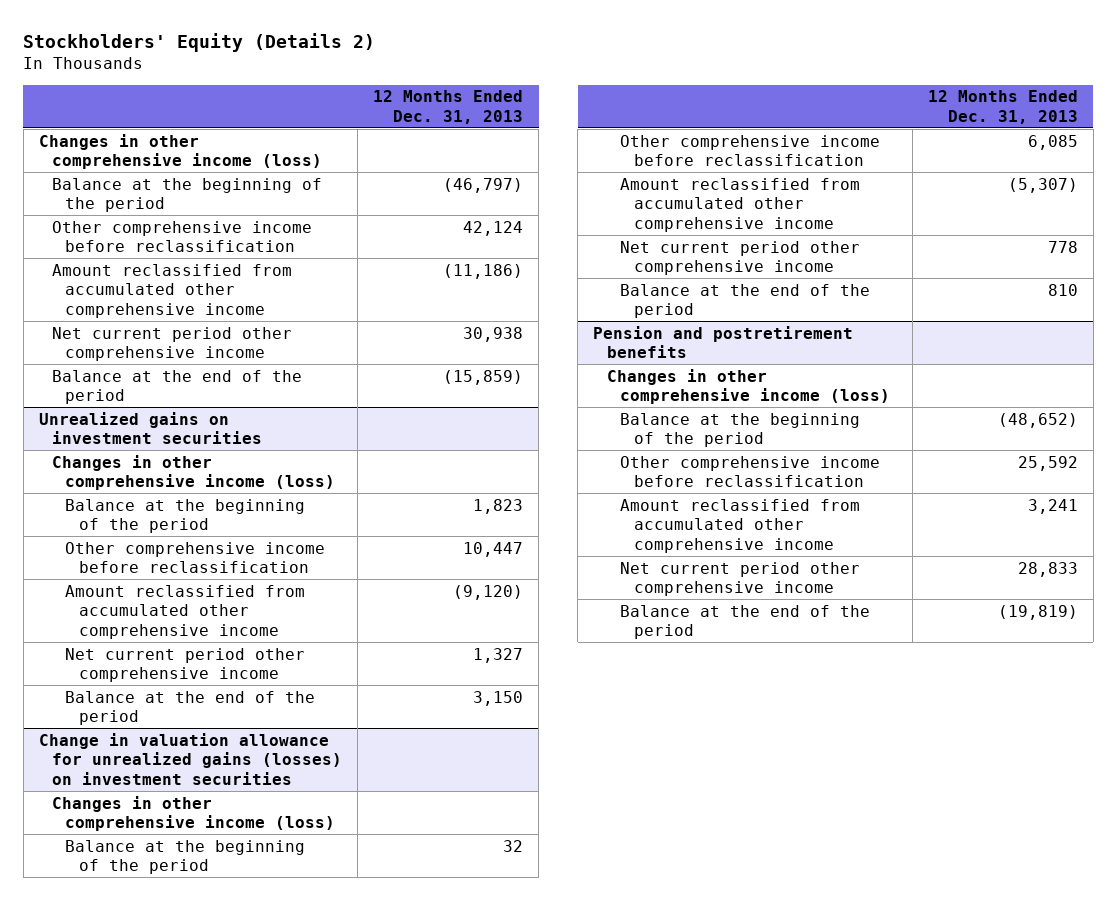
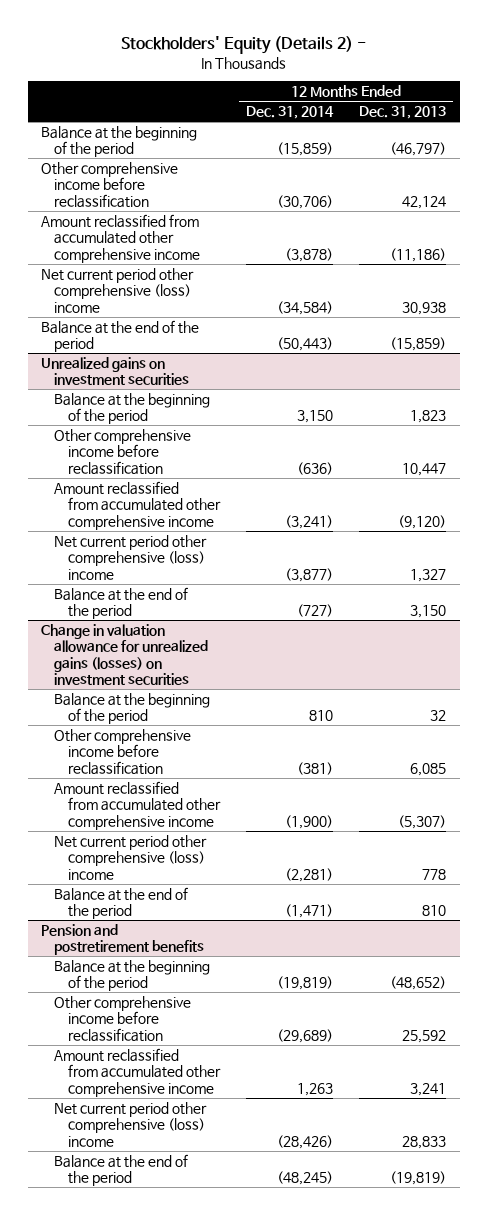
[23,32,376,52] Stockholders' Equity (Details 2) -> [120,35,366,54] Stockholders' Equity (Details 2) -
none -> [246,106,335,120] Dec. 31, 2014
[38,133,322,170] Changes in other comprehensive income (loss) -> none
[51,326,292,362] Net current period other comprehensive income -> [40,267,194,313] Net current period other comprehensive (loss) income
[51,454,336,491] Changes in other comprehensive income (loss) -> none
[65,647,306,683] Net current period other comprehensive income -> [54,534,208,580] Net current period other comprehensive (loss) income
[51,795,336,832] Changes in other comprehensive income (loss) -> none
[620,240,861,276] Net current period other comprehensive income -> [54,834,208,880] Net current period other comprehensive (loss) income
[606,368,891,405] Changes in other comprehensive income (loss) -> none
[620,561,861,597] Net current period other comprehensive income -> [54,1101,208,1147] Net current period other comprehensive (loss) income

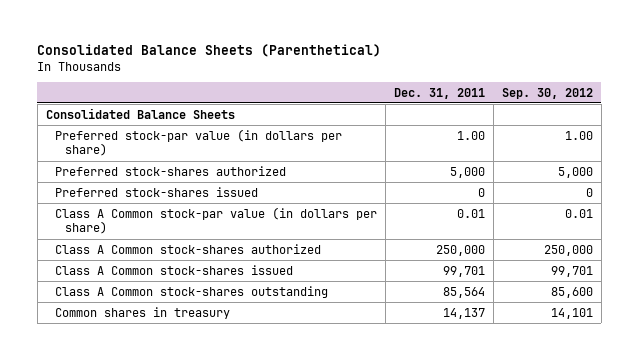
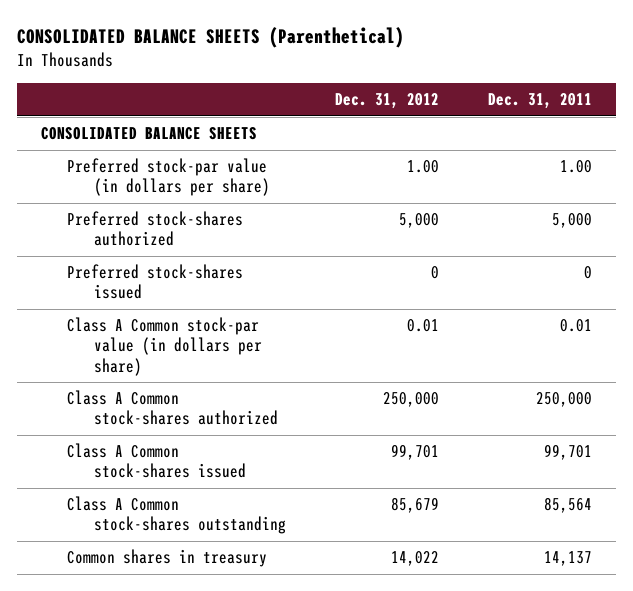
[37,44,382,58] Consolidated Balance Sheets (Parenthetical) -> [16,27,404,49] CONSOLIDATED BALANCE SHEETS (Parenthetical)
[501,87,593,99] Sep. 30, 2012 -> none
none -> [334,93,439,110] Dec. 31, 2012
[45,107,235,119] Consolidated Balance Sheets -> [41,127,258,141] CONSOLIDATED BALANCE SHEETS

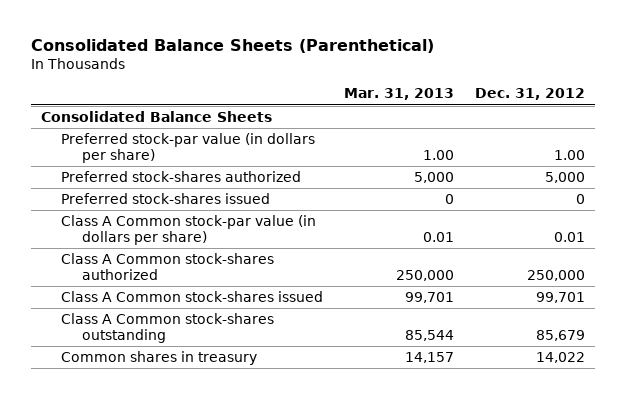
[16,27,404,49] CONSOLIDATED BALANCE SHEETS (Parenthetical) -> [30,39,434,54] Consolidated Balance Sheets (Parenthetical)
[487,93,592,110] Dec. 31, 2011 -> none
none -> [343,88,454,101] Mar. 31, 2013
[41,127,258,141] CONSOLIDATED BALANCE SHEETS -> [40,110,272,122] Consolidated Balance Sheets

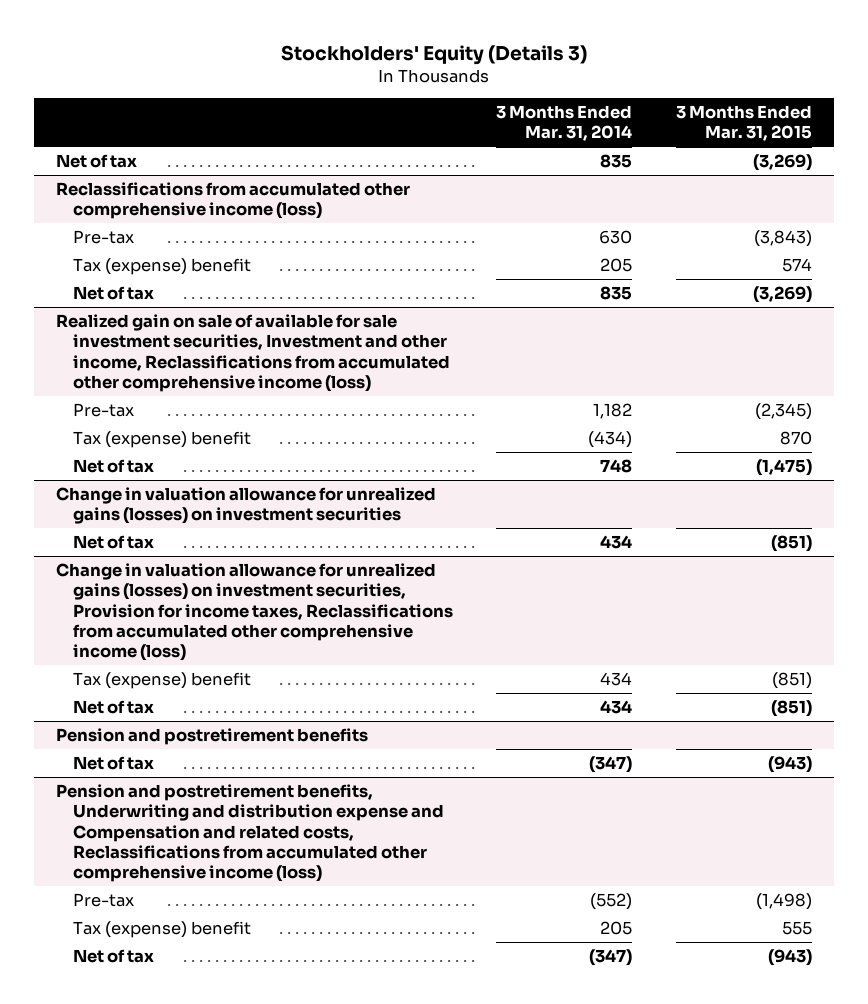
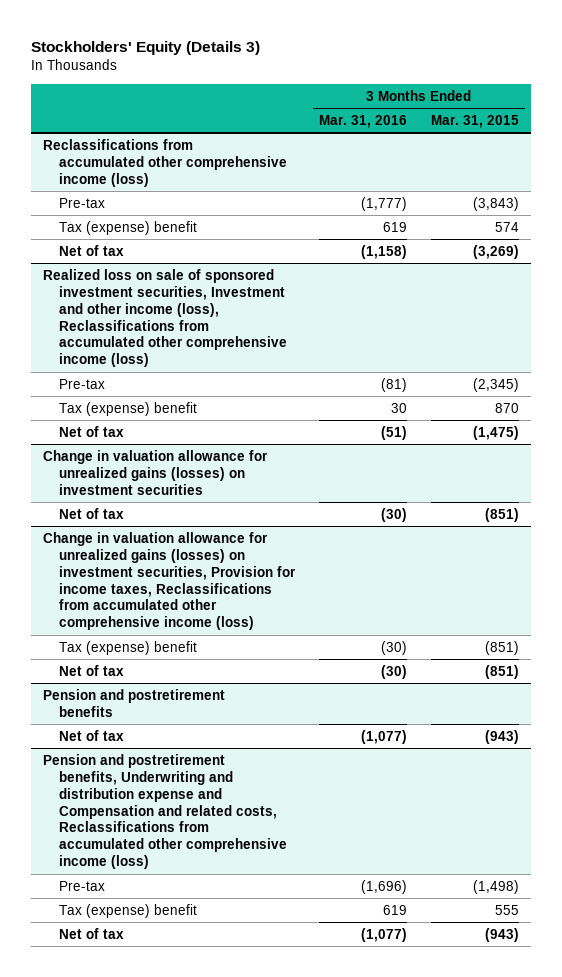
[496,105,633,142] 3 Months Ended Mar. 31, 2014 -> none
none -> [318,114,407,128] Mar. 31, 2016
[55,153,137,168] Net of tax -> none
[55,313,450,392] Realized gain on sale of available for sale investment securities, Investment and other income, Reclassifications from accumulated other comprehensive income (loss) -> [42,268,287,368] Realized loss on sale of sponsored investment securities, Investment and other income (loss), Reclassifications from accumulated other comprehensive income (loss)

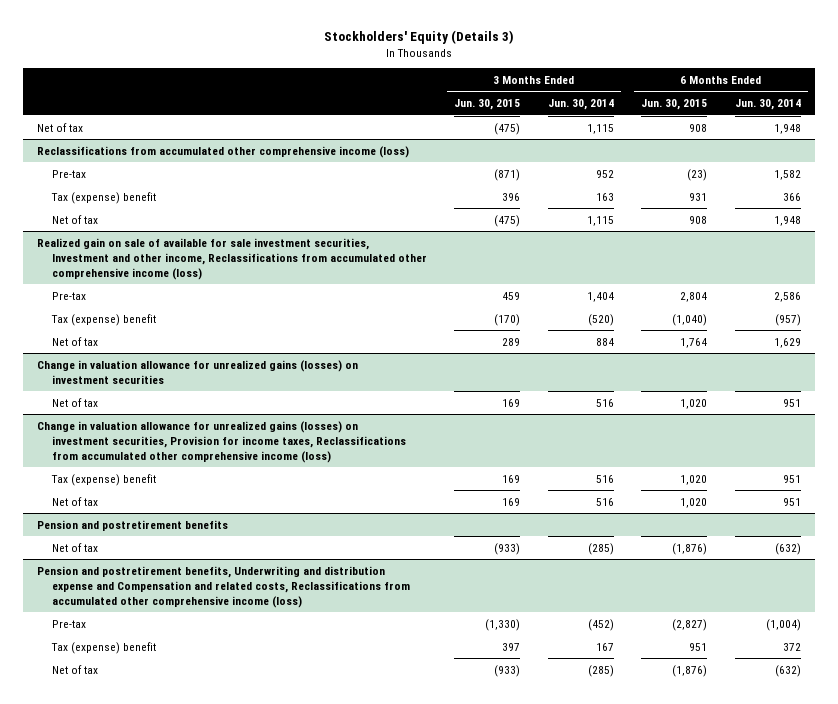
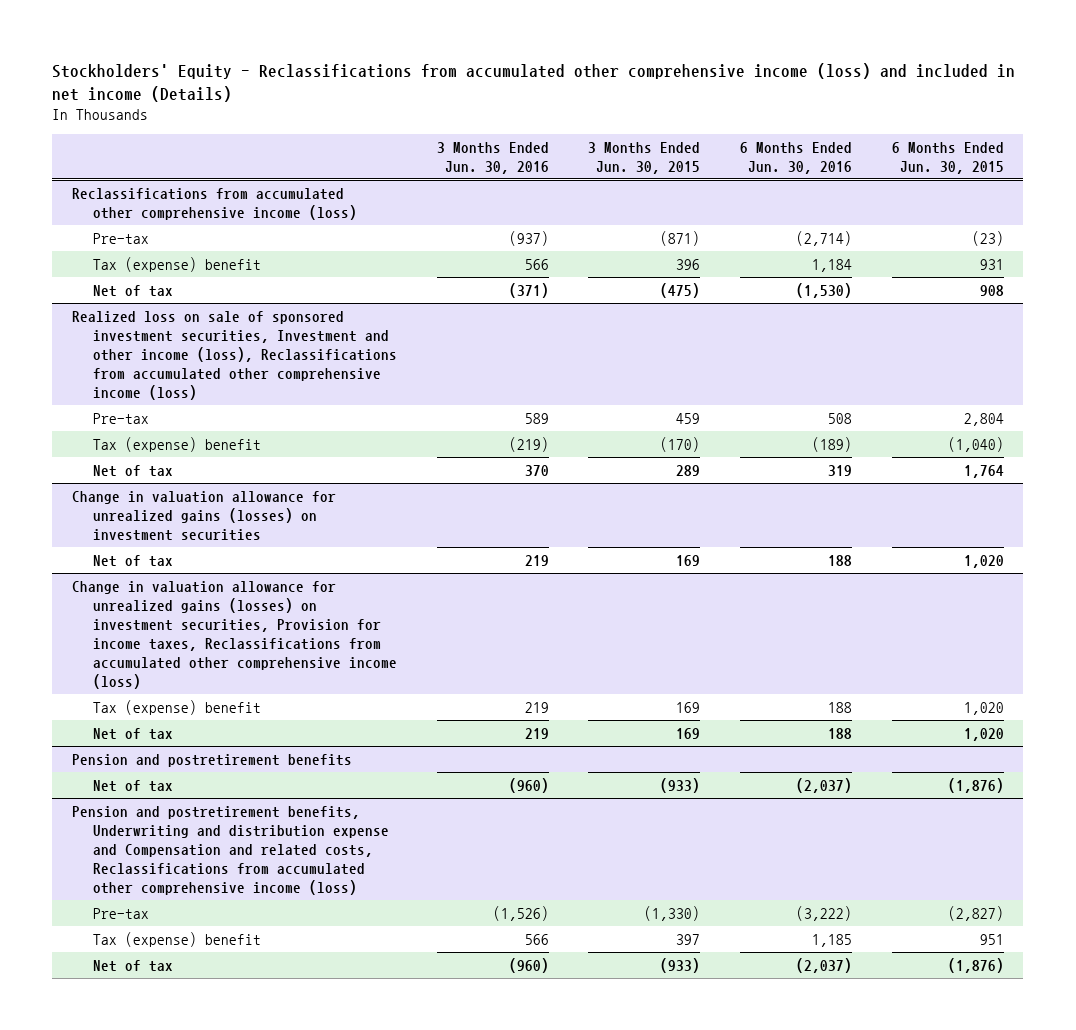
[323,30,514,45] Stockholders' Equity (Details 3) -> [52,62,1016,102] Stockholders' Equity - Reclassifications from accumulated other comprehensive income (loss) and included in net income (Details)
[547,99,614,111] Jun. 30, 2014 -> none
[734,99,801,111] Jun. 30, 2014 -> none
none -> [436,141,549,174] 3 Months Ended Jun. 30, 2016
none -> [739,141,852,174] 6 Months Ended Jun. 30, 2016
[36,122,83,132] Net of tax -> none
[36,237,427,280] Realized gain on sale of available for sale investment securities, Investment and other income, Reclassifications from accumulated other comprehensive income (loss) -> [72,310,398,401] Realized loss on sale of sponsored investment securities, Investment and other income (loss), Reclassifications from accumulated other comprehensive income (loss)

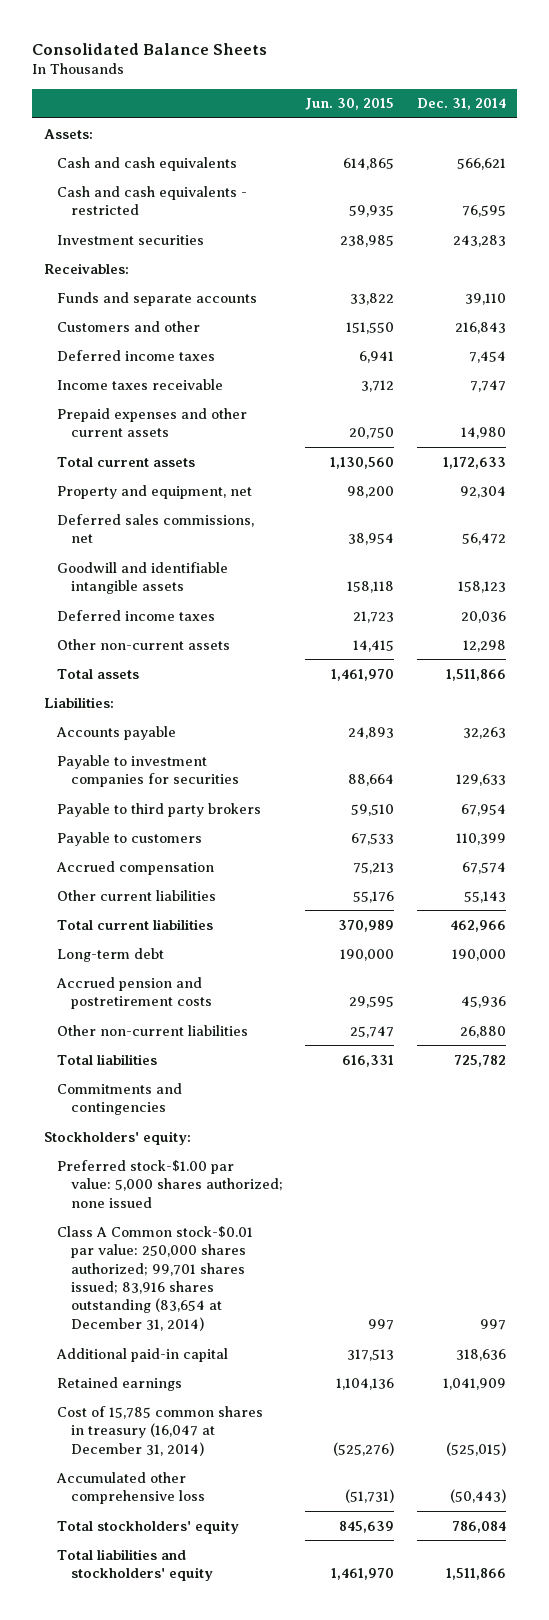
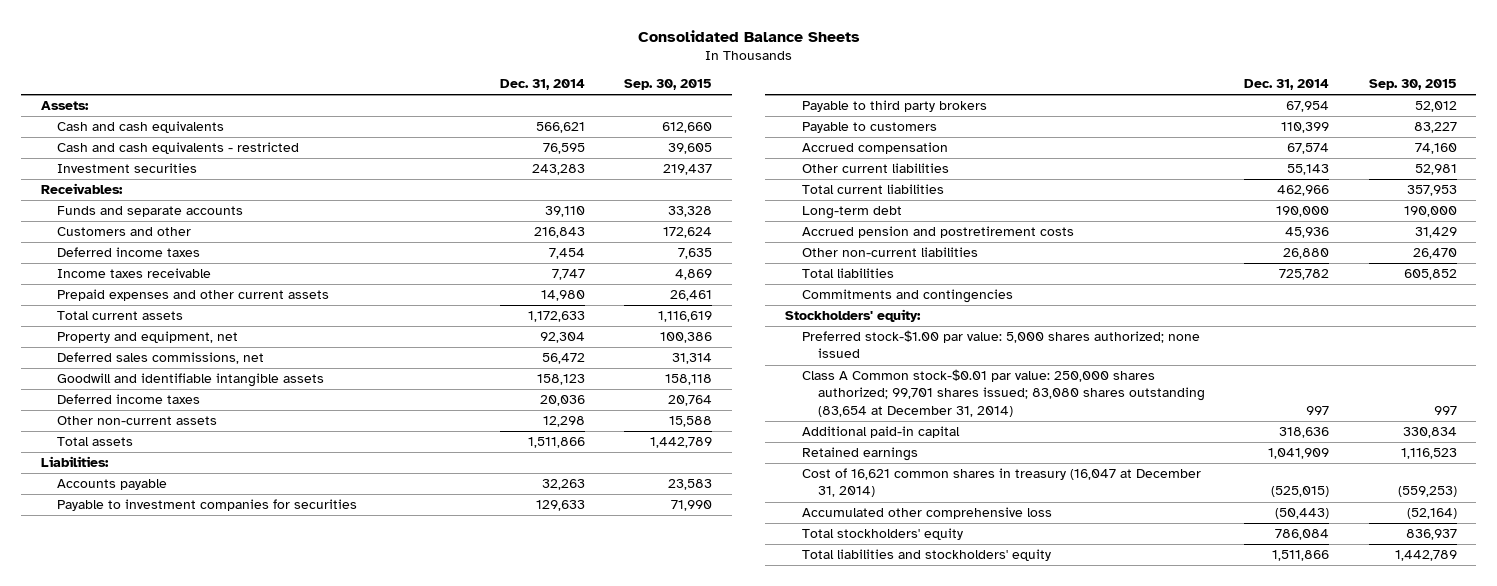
[305,98,395,111] Jun. 30, 2015 -> none
none -> [624,79,713,91] Sep. 30, 2015
[57,1225,254,1331] Class A Common stock-$0.01 par value: 250,000 shares authorized; 99,701 shares issued; 83,916 shares outstanding (83,654 at December 31, 2014) -> [801,369,1206,417] Class A Common stock-$0.01 par value: 250,000 shares authorized; 99,701 shares issued; 83,080 shares outstanding (83,654 at December 31, 2014)
[57,1405,264,1456] Cost of 15,785 common shares in treasury (16,047 at December 31, 2014) -> [801,468,1201,498] Cost of 16,621 common shares in treasury (16,047 at December 31, 2014)

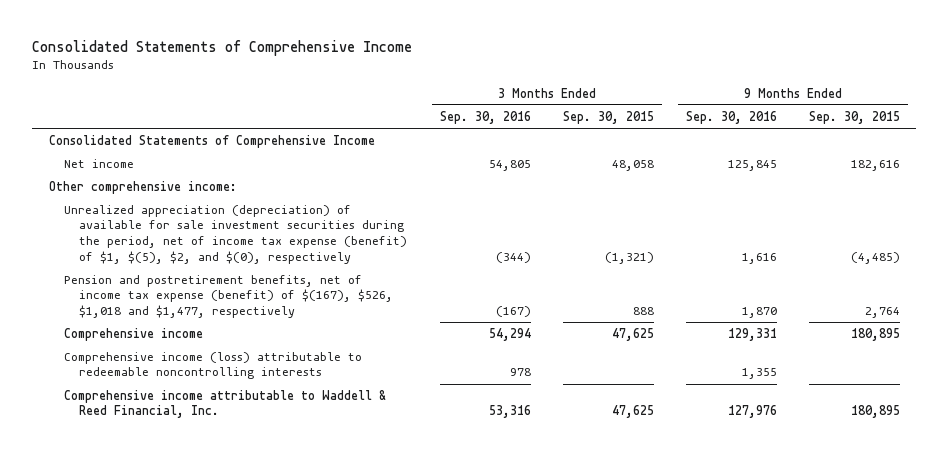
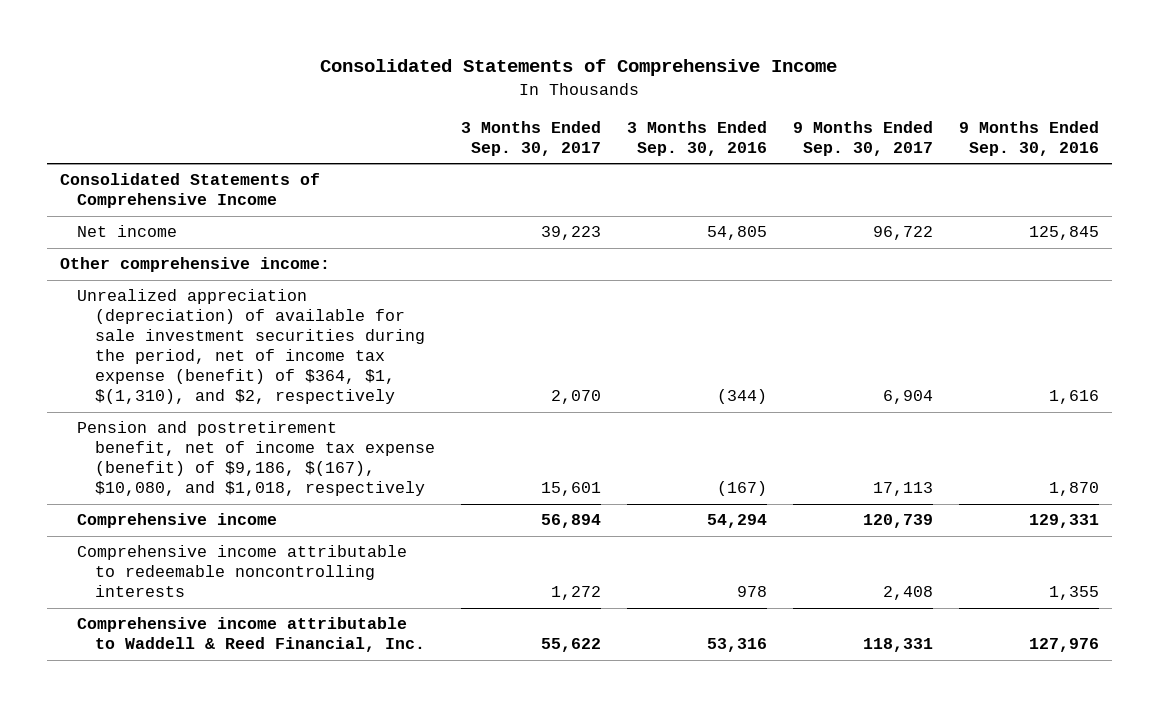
[562,110,654,124] Sep. 30, 2015 -> none
[809,110,901,124] Sep. 30, 2015 -> none
none -> [461,120,602,156] 3 Months Ended Sep. 30, 2017
none -> [793,120,934,156] 9 Months Ended Sep. 30, 2017
[63,204,408,264] Unrealized appreciation (depreciation) of available for sale investment securities during the period, net of income tax expense (benefit) of $1, $(5), $2, and $(0), respectively -> [77,289,426,405] Unrealized appreciation (depreciation) of available for sale investment securities during the period, net of income tax expense (benefit) of $364, $1, $(1,310), and $2, respectively
[63,274,394,318] Pension and postretirement benefits, net of income tax expense (benefit) of $(167), $526, $1,018 and $1,477, respectively -> [77,421,436,497] Pension and postretirement benefit, net of income tax expense (benefit) of $9,186, $(167), $10,080, and $1,018, respectively
[63,351,362,380] Comprehensive income (loss) attributable to redeemable noncontrolling interests -> [77,545,408,598] Comprehensive income attributable to redeemable noncontrolling interests

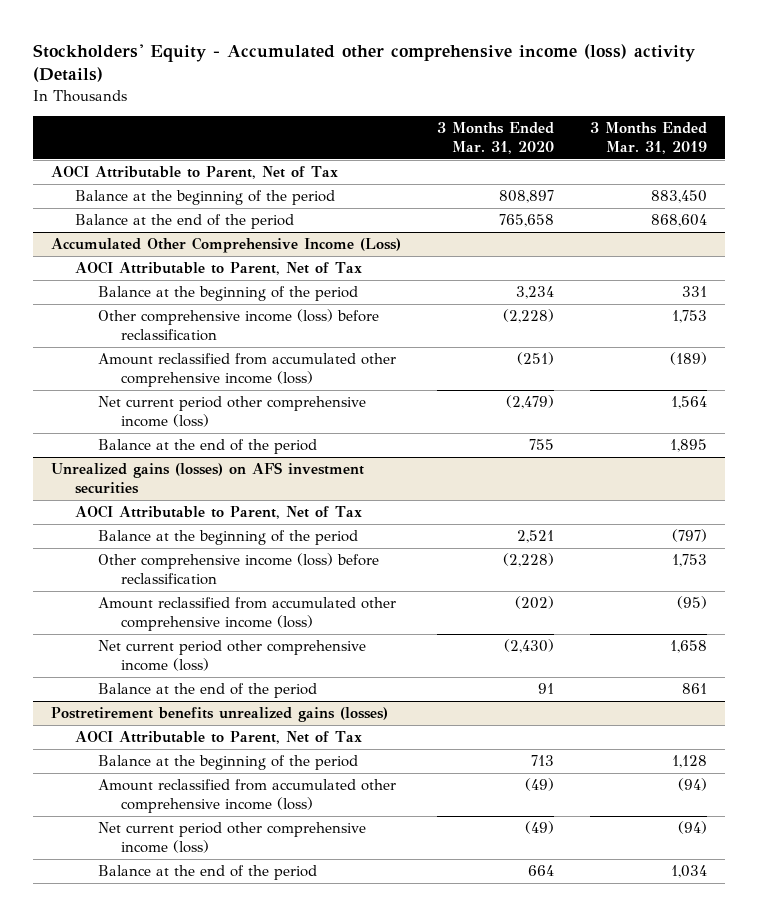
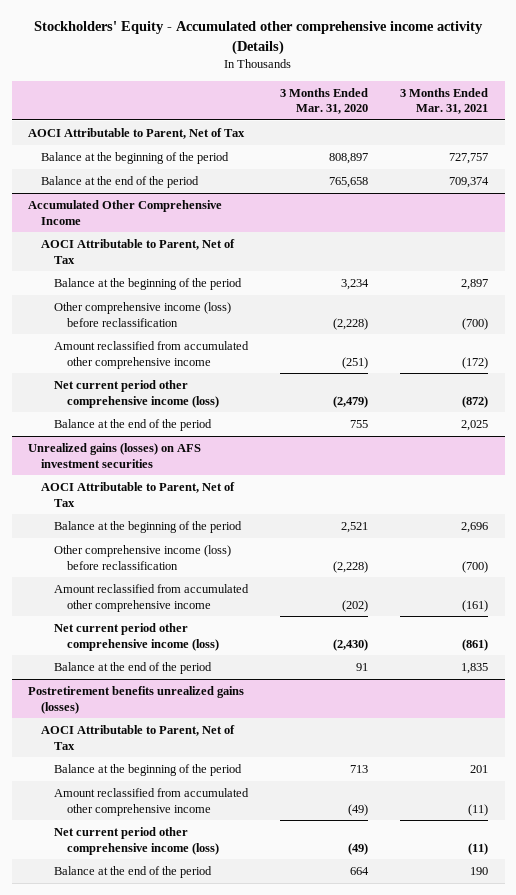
[33,43,696,83] Stockholders' Equity - Accumulated other comprehensive income (loss) activity (Details) -> [34,21,484,56] Stockholders' Equity - Accumulated other comprehensive income activity (Details)
[590,122,708,154] 3 Months Ended Mar. 31, 2019 -> none
none -> [400,87,489,115] 3 Months Ended Mar. 31, 2021
[51,237,402,254] Accumulated Other Comprehensive Income (Loss) -> [27,199,222,225] Accumulated Other Comprehensive Income
[97,353,396,388] Amount reclassified from accumulated other comprehensive income (loss) -> [53,340,249,369] Amount reclassified from accumulated other comprehensive income
[97,597,396,632] Amount reclassified from accumulated other comprehensive income (loss) -> [53,583,249,612] Amount reclassified from accumulated other comprehensive income
[97,779,396,814] Amount reclassified from accumulated other comprehensive income (loss) -> [53,787,249,816] Amount reclassified from accumulated other comprehensive income

